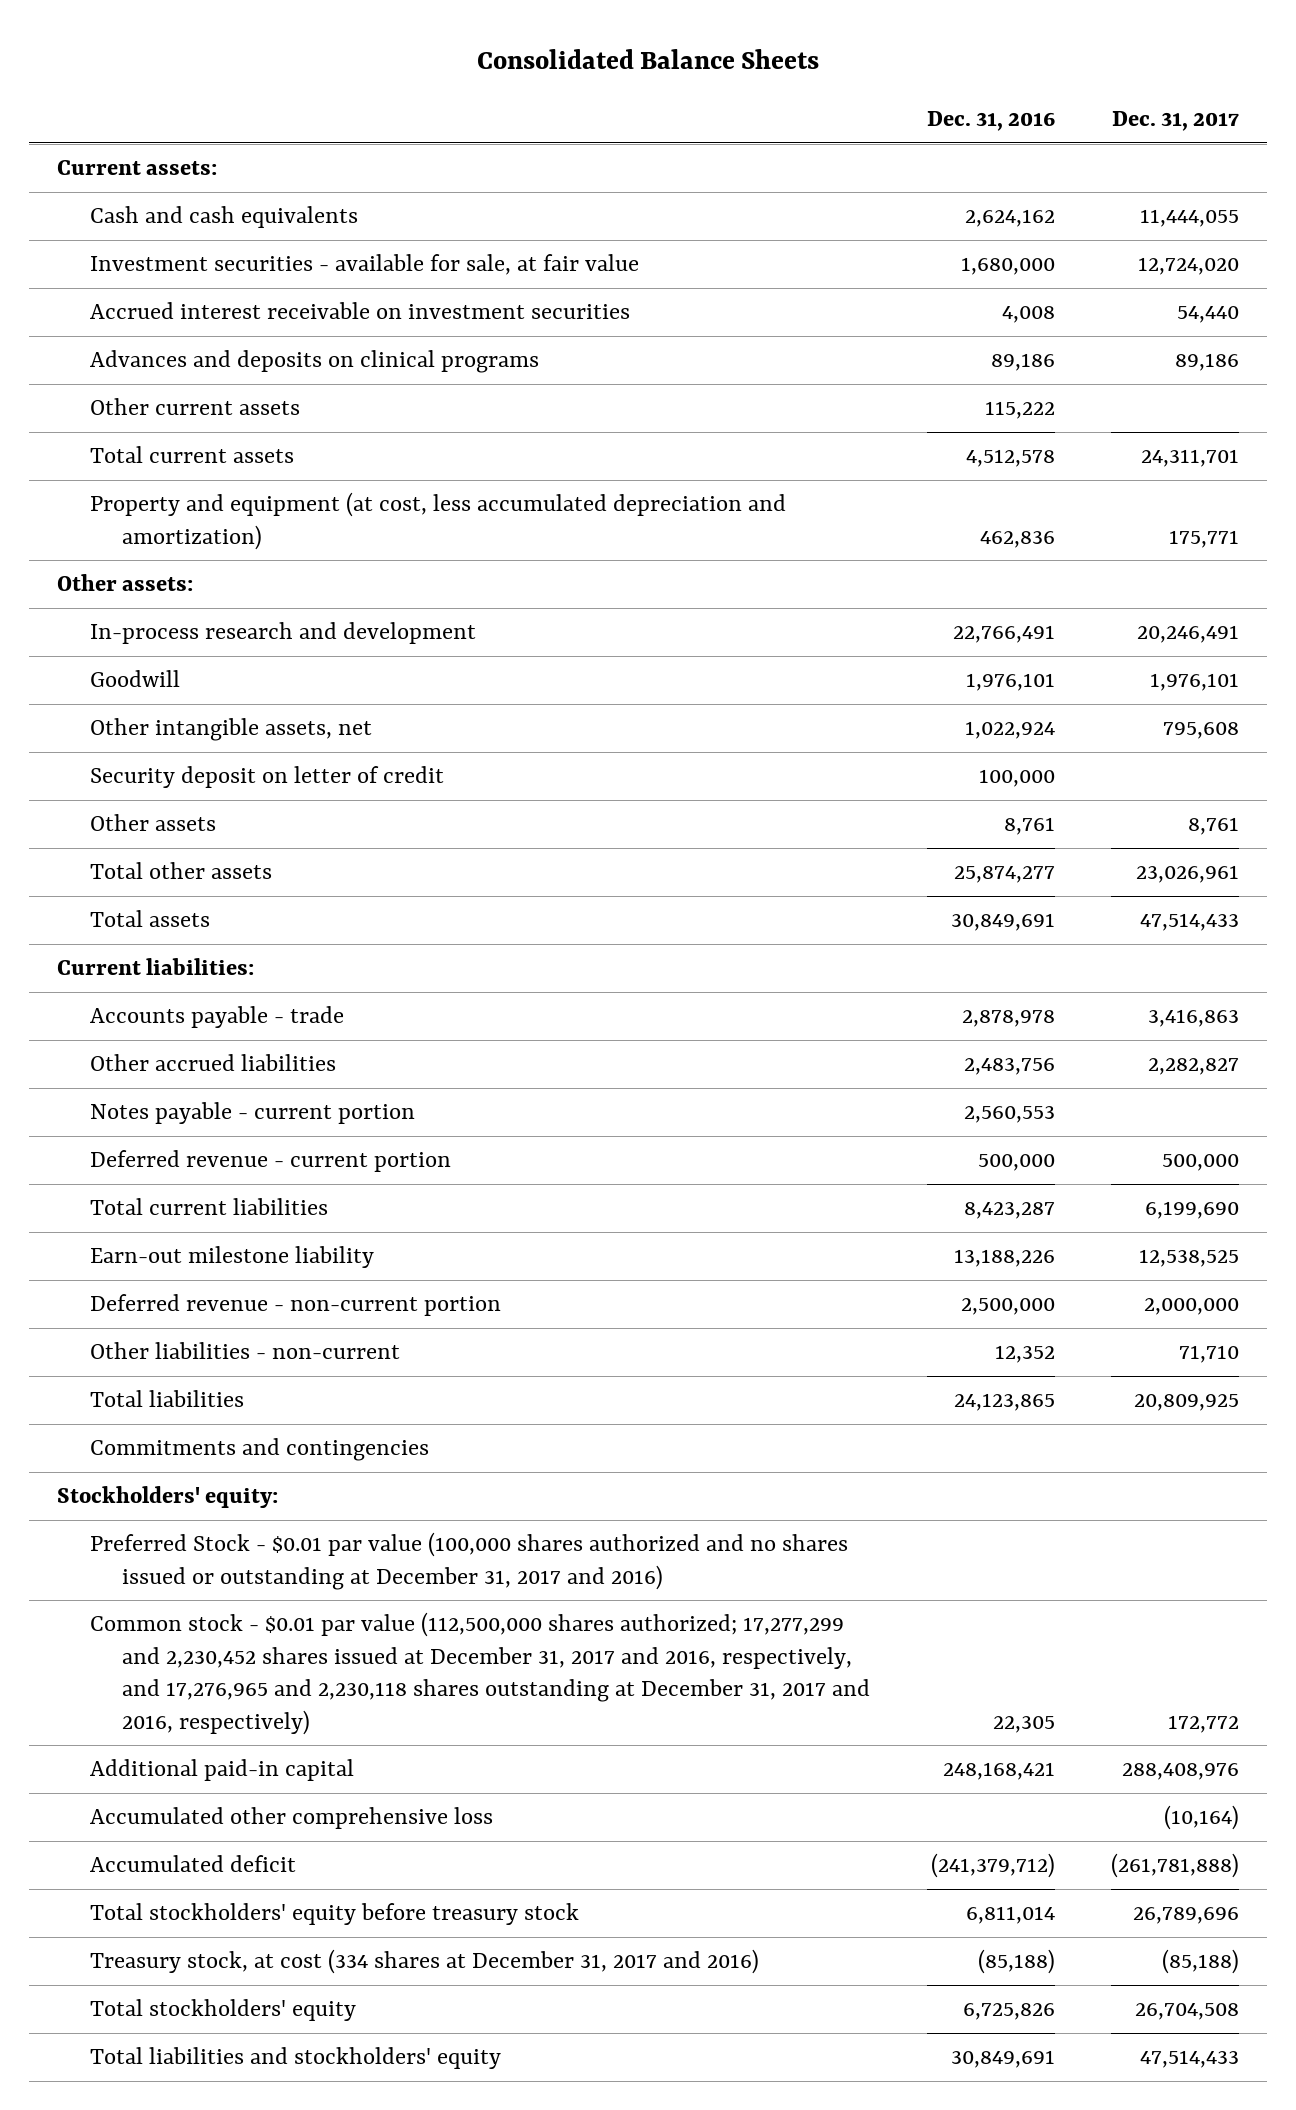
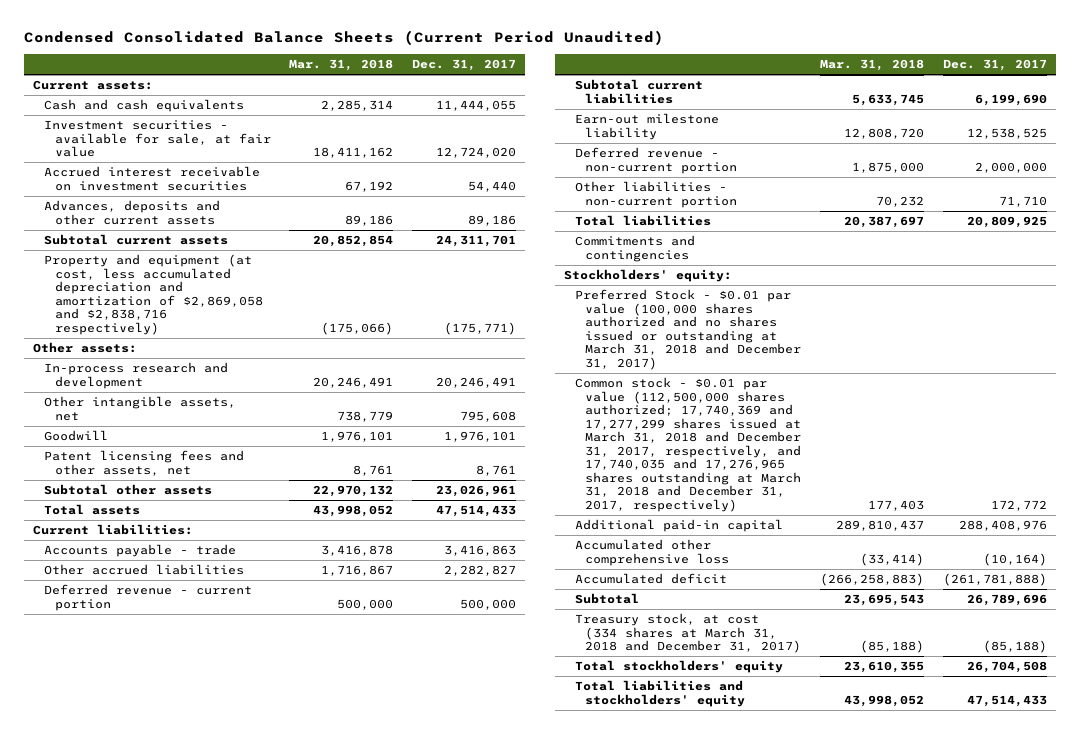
[476,48,819,69] Consolidated Balance Sheets -> [24,30,665,46] Condensed Consolidated Balance Sheets (Current Period Unaudited)
[926,111,1055,132] Dec. 31, 2016 -> none
none -> [289,59,394,72] Mar. 31, 2018
[89,398,300,416] Other current assets -> none
[89,350,539,374] Advances and deposits on clinical programs -> [43,200,220,225] Advances, deposits and other current assets
[89,446,294,464] Total current assets -> [43,234,228,246] Subtotal current assets
[89,492,786,550] Property and equipment (at cost, less accumulated depreciation and amortization) -> [43,254,263,335] Property and equipment (at cost, less accumulated depreciation and amortization of $2,869,058 and $2,838,716 respectively)
[1168,529,1239,548] 175,771 -> [444,321,517,335] (175,771)
[89,766,444,789] Security deposit on letter of credit -> none
[89,670,180,688] Goodwill -> [43,430,108,442] Goodwill
[89,814,216,832] Other assets -> [43,450,244,476] Patent licensing fees and other assets, net
[89,862,272,880] Total other assets -> [43,484,212,496] Subtotal other assets
[89,1102,415,1125] Notes payable - current portion -> none
[89,1198,328,1216] Total current liabilities -> [574,79,703,104] Subtotal current liabilities
[89,1342,400,1360] Other liabilities - non-current -> [574,181,738,208] Other liabilities - non-current portion
[89,1532,848,1590] Preferred Stock - $0.01 par value (100,000 shares authorized and no shares issued or outstanding at December 31, 2017 and 2016) -> [574,289,802,370] Preferred Stock - $0.01 par value (100,000 shares authorized and no shares issued or outstanding at March 31, 2018 and December 31, 2017)
[89,1612,871,1735] Common stock - $0.01 par value (112,500,000 shares authorized; 17,277,299 and 2,230,452 shares issued at December 31, 2017 and 2016, respectively, and 17,276,965 and 2,230,118 shares outstanding at December 31, 2017 and 2016, respectively) -> [574,377,802,512] Common stock - $0.01 par value (112,500,000 shares authorized; 17,740,369 and 17,277,299 shares issued at March 31, 2018 and December 31, 2017, respectively, and 17,740,035 and 17,276,965 shares outstanding at March 31, 2018 and December 31, 2017, respectively)
[89,1903,579,1926] Total stockholders' equity before treasury stock -> [574,593,639,605] Subtotal
[89,1949,759,1975] Treasury stock, at cost (334 shares at December 31, 2017 and 2016) -> [574,613,802,654] Treasury stock, at cost (334 shares at March 31, 2018 and December 31, 2017)

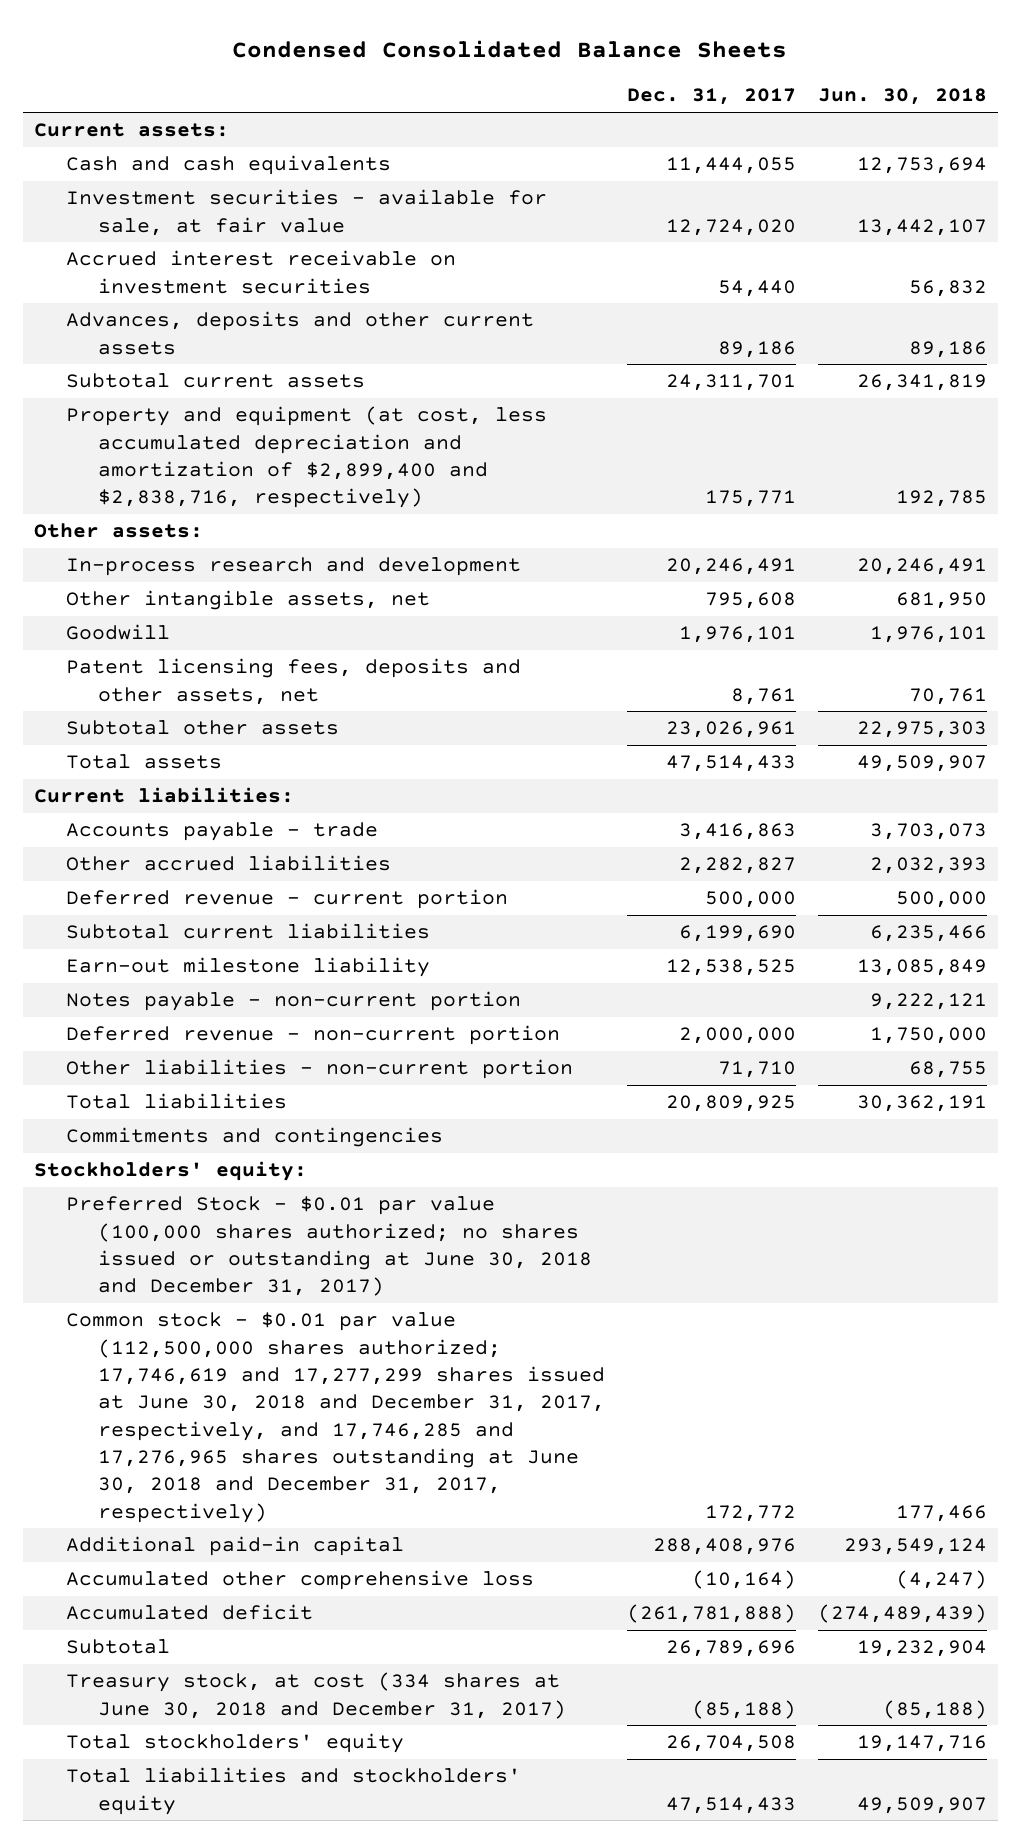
[24,30,665,46] Condensed Consolidated Balance Sheets (Current Period Unaudited) -> [232,39,788,58] Condensed Consolidated Balance Sheets
[289,59,394,72] Mar. 31, 2018 -> none
none -> [817,88,987,106] Jun. 30, 2018
[43,254,263,335] Property and equipment (at cost, less accumulated depreciation and amortization of $2,869,058 and $2,838,716 respectively) -> [66,406,548,509] Property and equipment (at cost, less accumulated depreciation and amortization of $2,899,400 and $2,838,716, respectively)
[444,321,517,335] (175,771) -> [704,490,796,508] 175,771
[43,450,244,476] Patent licensing fees and other assets, net -> [66,658,522,705] Patent licensing fees, deposits and other assets, net
none -> [66,991,522,1012] Notes payable - non-current portion
[574,289,802,370] Preferred Stock - $0.01 par value (100,000 shares authorized and no shares issued or outstanding at March 31, 2018 and December 31, 2017) -> [66,1196,592,1297] Preferred Stock - $0.01 par value (100,000 shares authorized; no shares issued or outstanding at June 30, 2018 and December 31, 2017)
[574,377,802,512] Common stock - $0.01 par value (112,500,000 shares authorized; 17,740,369 and 17,277,299 shares issued at March 31, 2018 and December 31, 2017, respectively, and 17,740,035 and 17,276,965 shares outstanding at March 31, 2018 and December 31, 2017, respectively) -> [66,1312,605,1523] Common stock - $0.01 par value (112,500,000 shares authorized; 17,746,619 and 17,277,299 shares issued at June 30, 2018 and December 31, 2017, respectively, and 17,746,285 and 17,276,965 shares outstanding at June 30, 2018 and December 31, 2017, respectively)
[574,613,802,654] Treasury stock, at cost (334 shares at March 31, 2018 and December 31, 2017) -> [66,1672,566,1719] Treasury stock, at cost (334 shares at June 30, 2018 and December 31, 2017)

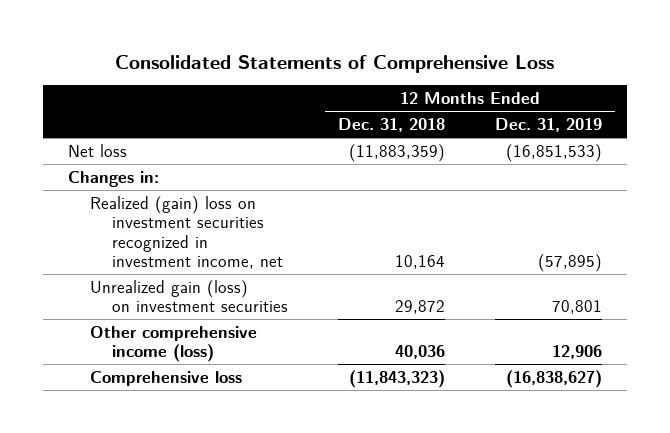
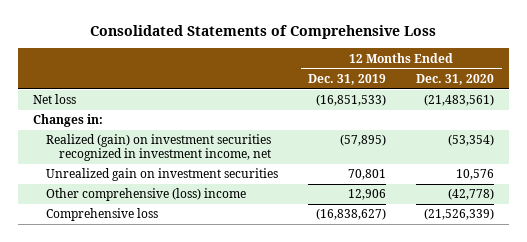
[337,118,445,133] Dec. 31, 2018 -> none
none -> [416,74,495,86] Dec. 31, 2020
[89,195,283,270] Realized (gain) loss on investment securities recognized in investment income, net -> [46,134,272,162] Realized (gain) on investment securities recognized in investment income, net
[89,279,288,313] Unrealized gain (loss) on investment securities -> [46,168,279,182] Unrealized gain on investment securities
[89,325,257,363] Other comprehensive income (loss) -> [46,188,247,202] Other comprehensive (loss) income

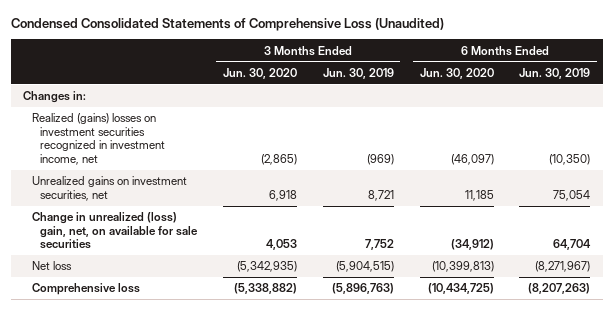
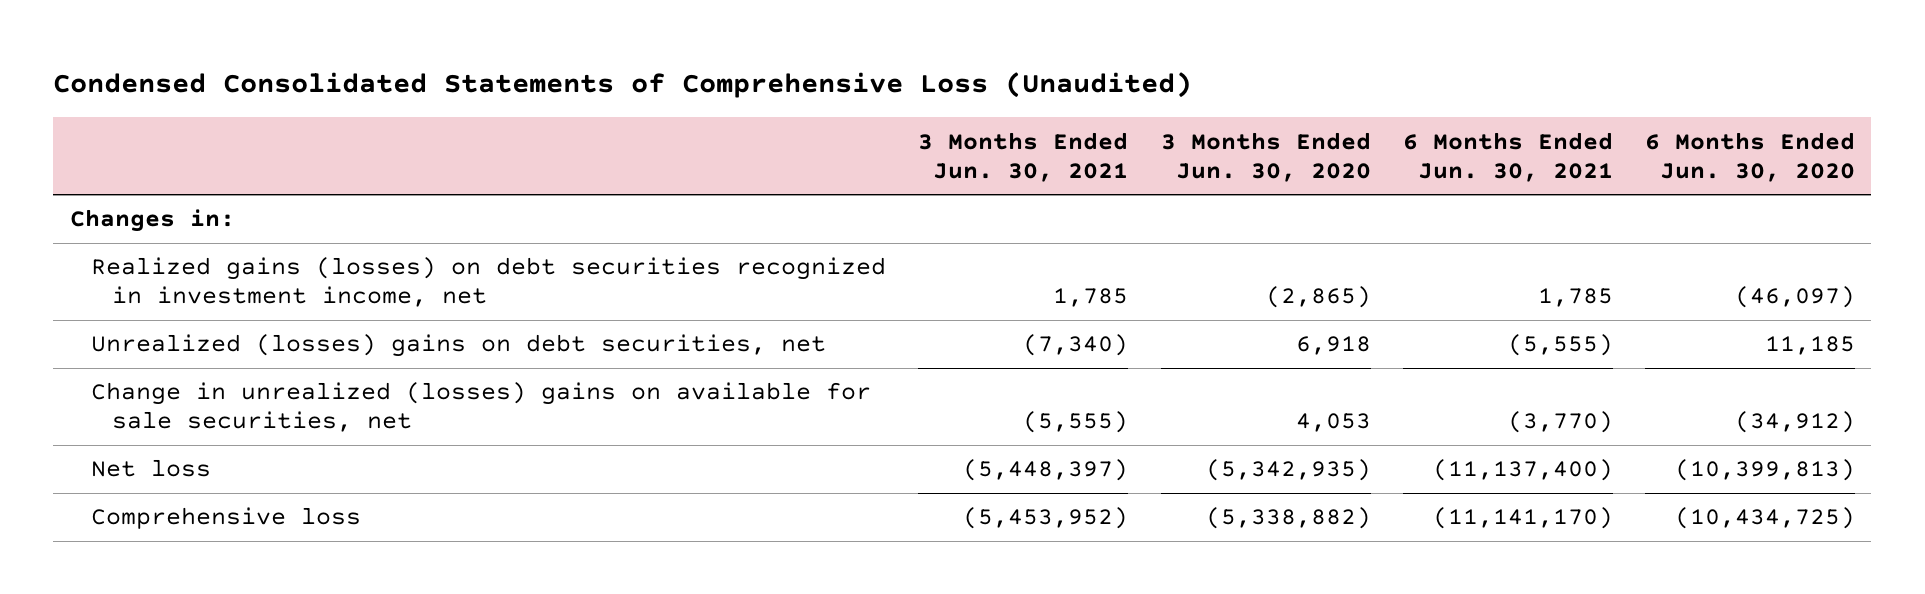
[322,67,394,79] Jun. 30, 2019 -> none
[519,67,591,79] Jun. 30, 2019 -> none
none -> [918,131,1129,182] 3 Months Ended Jun. 30, 2021
none -> [1402,131,1613,182] 6 Months Ended Jun. 30, 2021
[31,113,165,165] Realized (gains) losses on investment securities recognized in investment income, net -> [90,257,886,308] Realized gains (losses) on debt securities recognized in investment income, net
[31,176,187,201] Unrealized gains on investment securities, net -> [90,334,826,358] Unrealized (losses) gains on debt securities, net
[31,212,198,250] Change in unrealized (loss) gain, net, on available for sale securities -> [90,382,871,433] Change in unrealized (losses) gains on available for sale securities, net

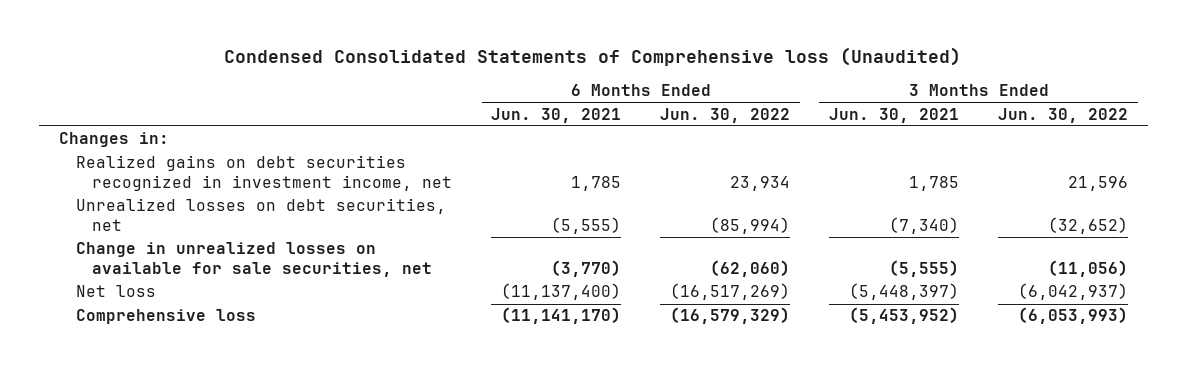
[53,72,1193,99] Condensed Consolidated Statements of Comprehensive Loss (Unaudited) -> [224,47,962,67] Condensed Consolidated Statements of Comprehensive loss (Unaudited)
[1160,131,1371,182] 3 Months Ended Jun. 30, 2020 -> none
[1645,131,1856,182] 6 Months Ended Jun. 30, 2020 -> none
none -> [660,107,791,123] Jun. 30, 2022
none -> [998,107,1129,123] Jun. 30, 2022
[90,257,886,308] Realized gains (losses) on debt securities recognized in investment income, net -> [75,155,453,192] Realized gains on debt securities recognized in investment income, net
[90,334,826,358] Unrealized (losses) gains on debt securities, net -> [75,198,446,232] Unrealized losses on debt securities, net
[90,382,871,433] Change in unrealized (losses) gains on available for sale securities, net -> [75,242,433,278] Change in unrealized losses on available for sale securities, net

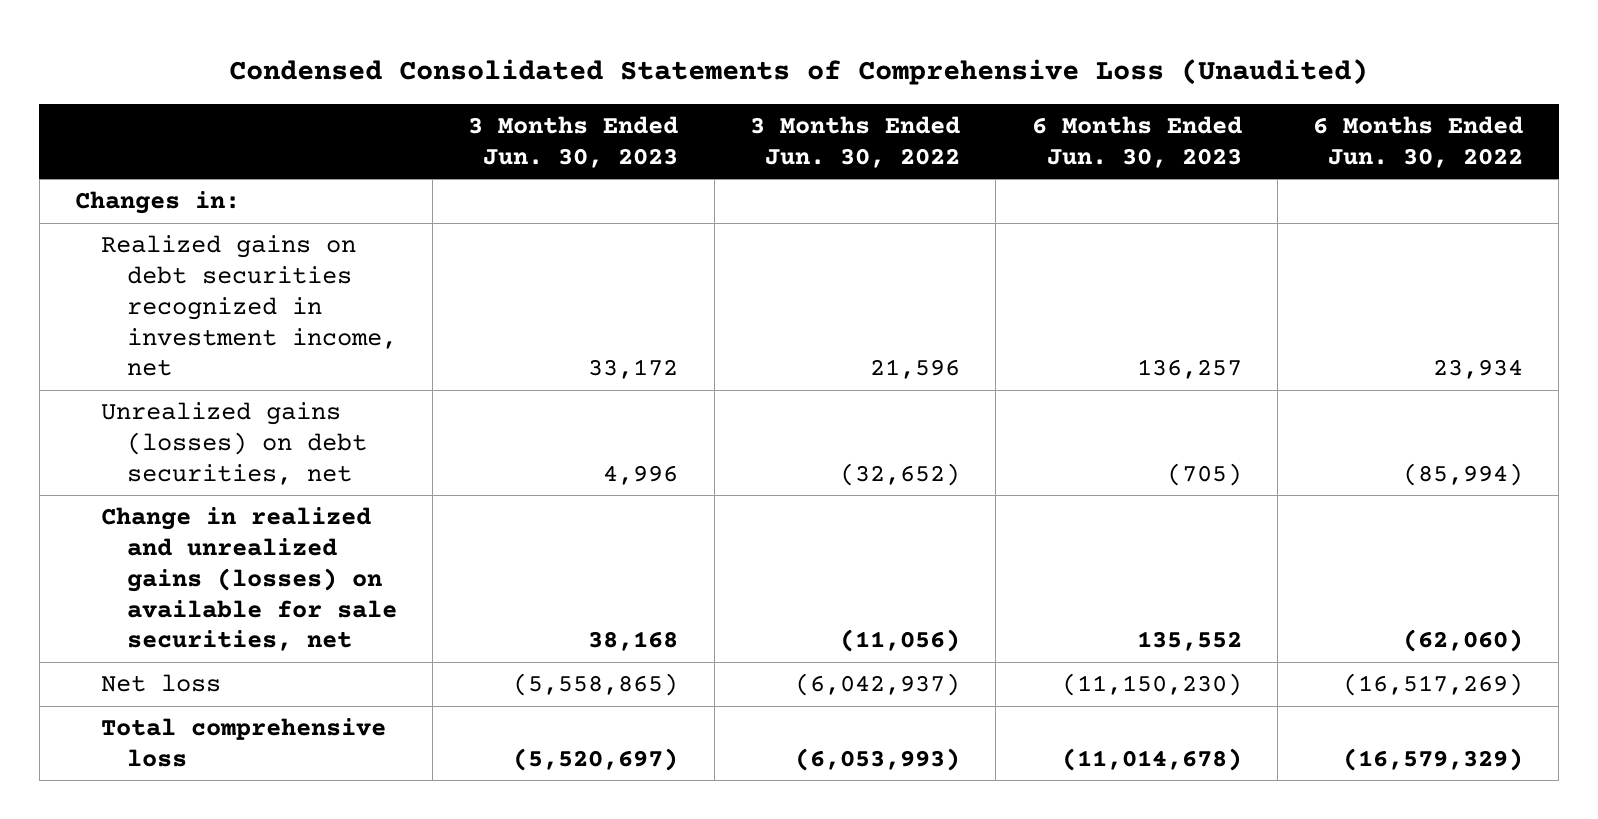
[224,47,962,67] Condensed Consolidated Statements of Comprehensive loss (Unaudited) -> [229,58,1369,85] Condensed Consolidated Statements of Comprehensive Loss (Unaudited)
[491,107,622,123] Jun. 30, 2021 -> none
[829,107,960,123] Jun. 30, 2021 -> none
none -> [468,116,679,168] 3 Months Ended Jun. 30, 2023
none -> [1031,116,1242,168] 6 Months Ended Jun. 30, 2023
[75,198,446,232] Unrealized losses on debt securities, net -> [100,402,367,485] Unrealized gains (losses) on debt securities, net
[75,242,433,278] Change in unrealized losses on available for sale securities, net -> [100,507,397,652] Change in realized and unrealized gains (losses) on available for sale securities, net
[75,309,256,325] Comprehensive loss -> [100,718,386,767] Total comprehensive loss

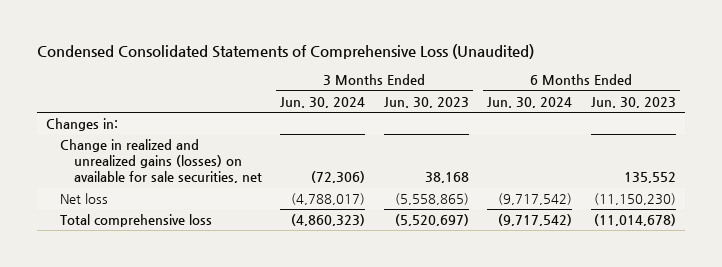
[749,116,960,168] 3 Months Ended Jun. 30, 2022 -> none
[1313,116,1524,168] 6 Months Ended Jun. 30, 2022 -> none
none -> [280,96,366,108] Jun. 30, 2024
none -> [487,96,573,108] Jun. 30, 2024
[100,235,397,377] Realized gains on debt securities recognized in investment income, net -> none
[100,402,367,485] Unrealized gains (losses) on debt securities, net -> none

